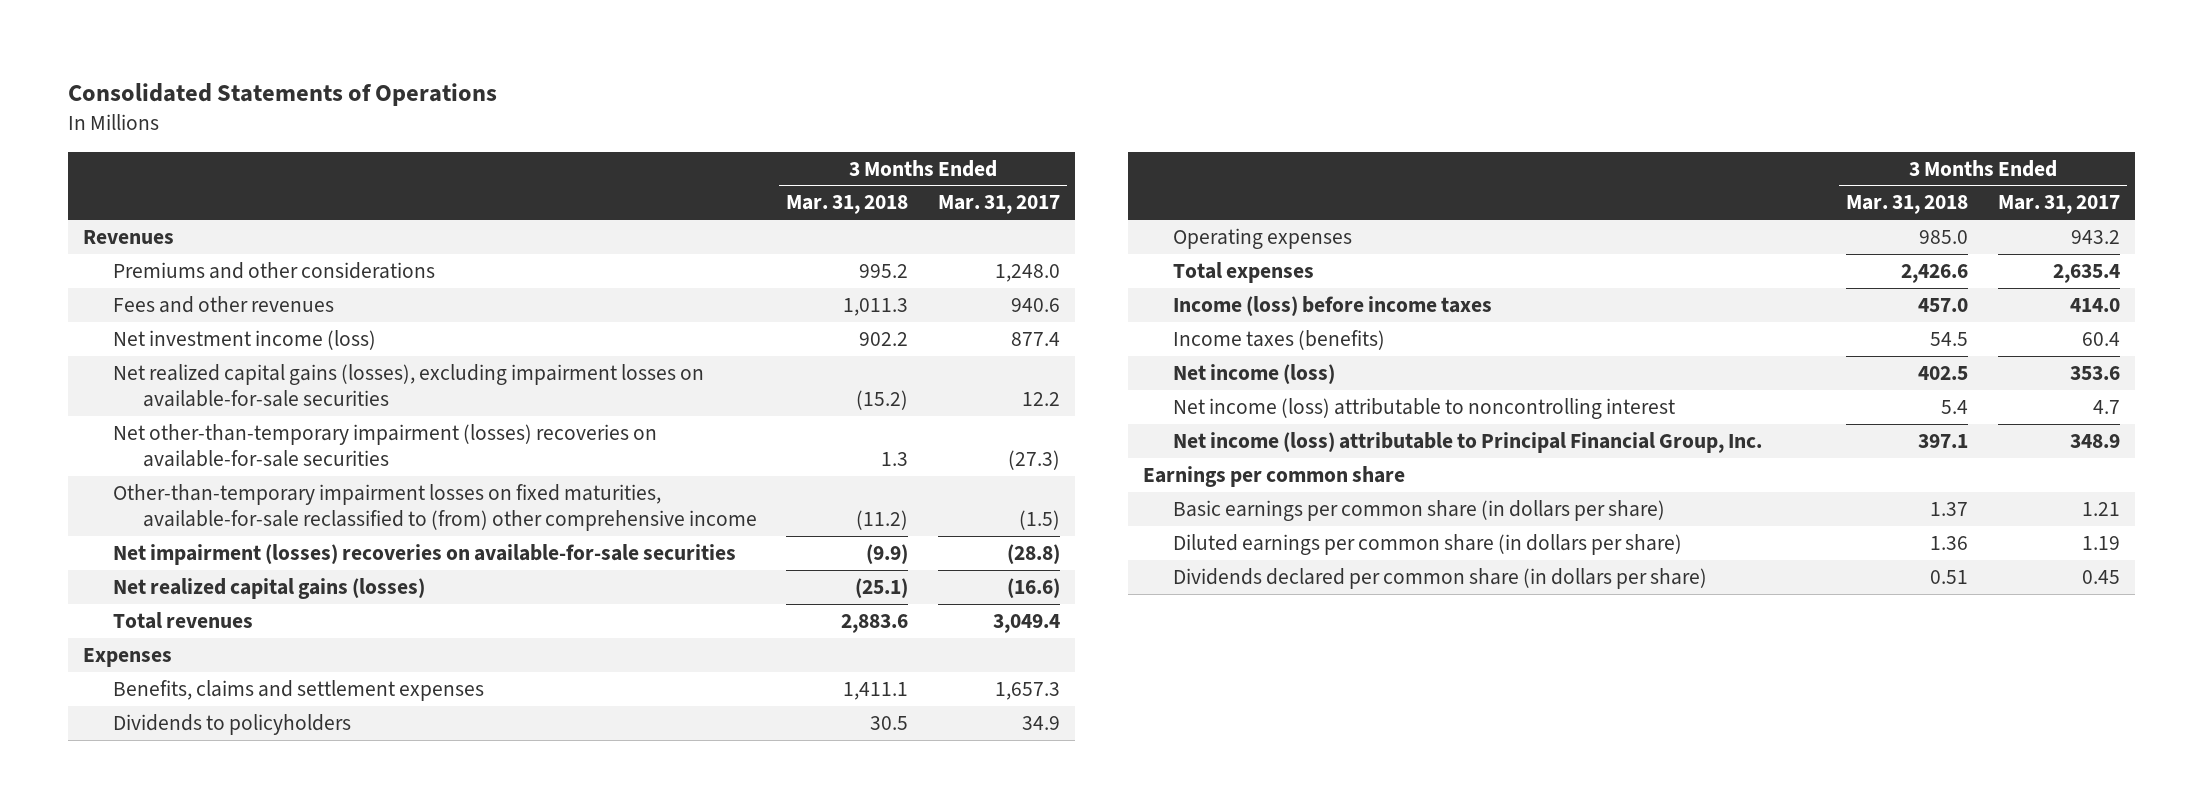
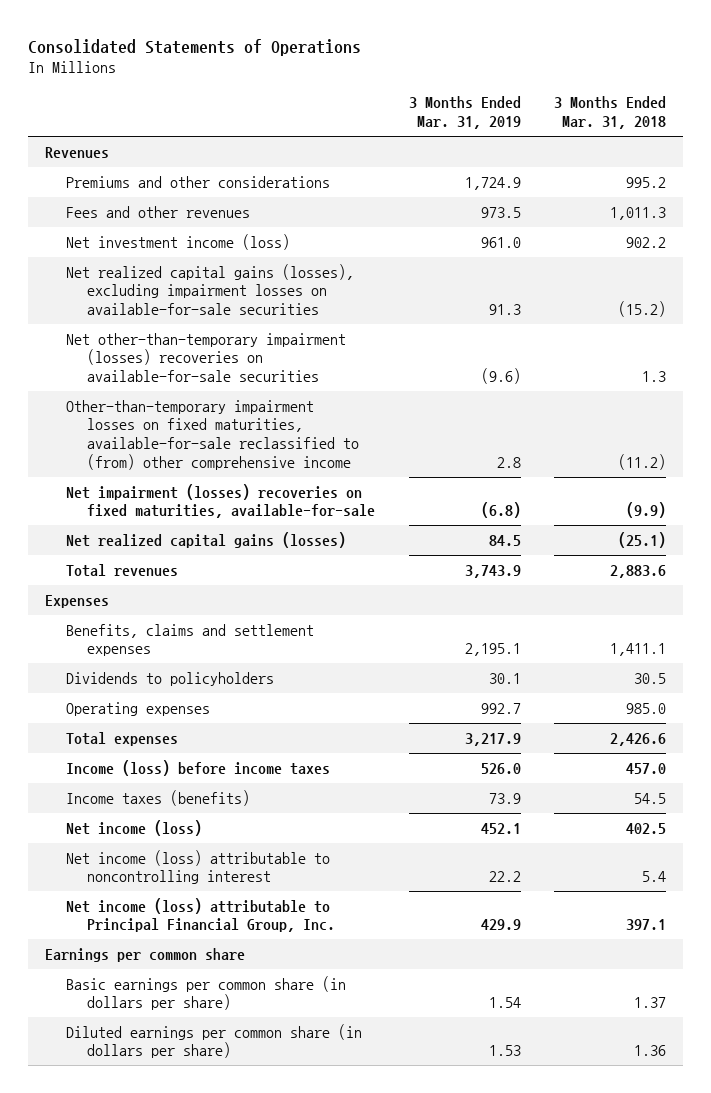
[937,195,1060,215] Mar. 31, 2017 -> none
none -> [408,96,521,130] 3 Months Ended Mar. 31, 2019
[112,543,736,565] Net impairment (losses) recoveries on available-for-sale securities -> [65,483,376,519] Net impairment (losses) recoveries on fixed maturities, available-for-sale
[1172,567,1707,589] Dividends declared per common share (in dollars per share) -> none

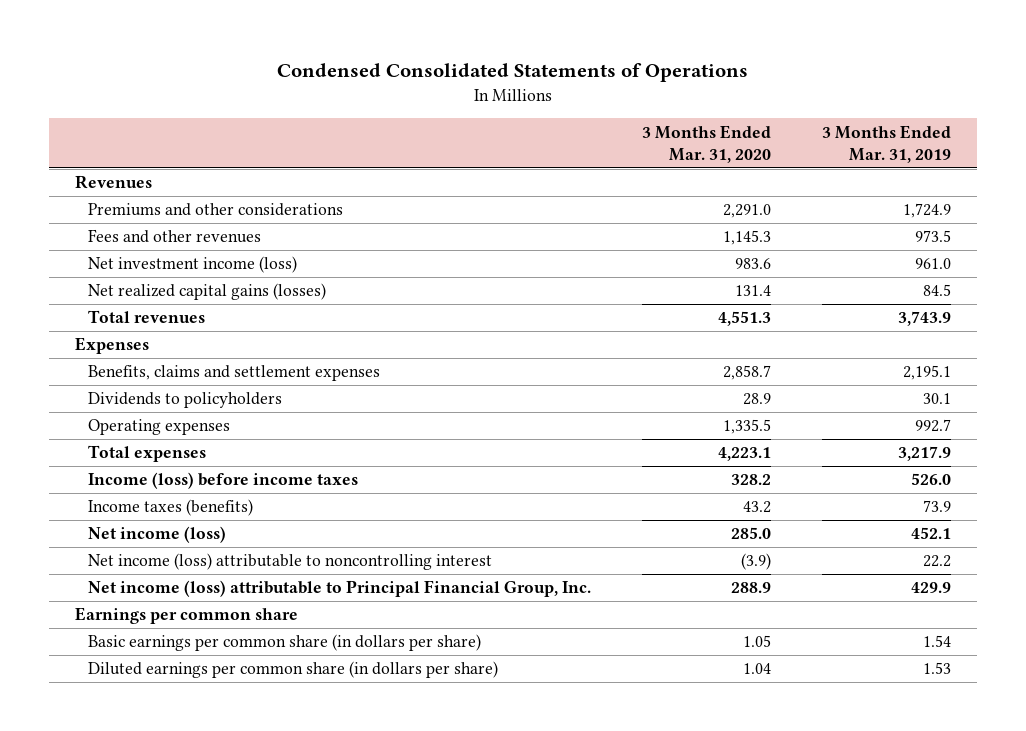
[28,38,362,56] Consolidated Statements of Operations -> [277,62,749,82] Condensed Consolidated Statements of Operations
[554,96,667,130] 3 Months Ended Mar. 31, 2018 -> none
none -> [642,124,772,163] 3 Months Ended Mar. 31, 2020
[65,263,354,316] Net realized capital gains (losses), excluding impairment losses on available-for-sale securities -> none
[65,332,346,383] Net other-than-temporary impairment (losses) recoveries on available-for-sale securities -> none
[65,399,360,470] Other-than-temporary impairment losses on fixed maturities, available-for-sale reclassified to (from) other comprehensive income -> none
[65,483,376,519] Net impairment (losses) recoveries on fixed maturities, available-for-sale -> none

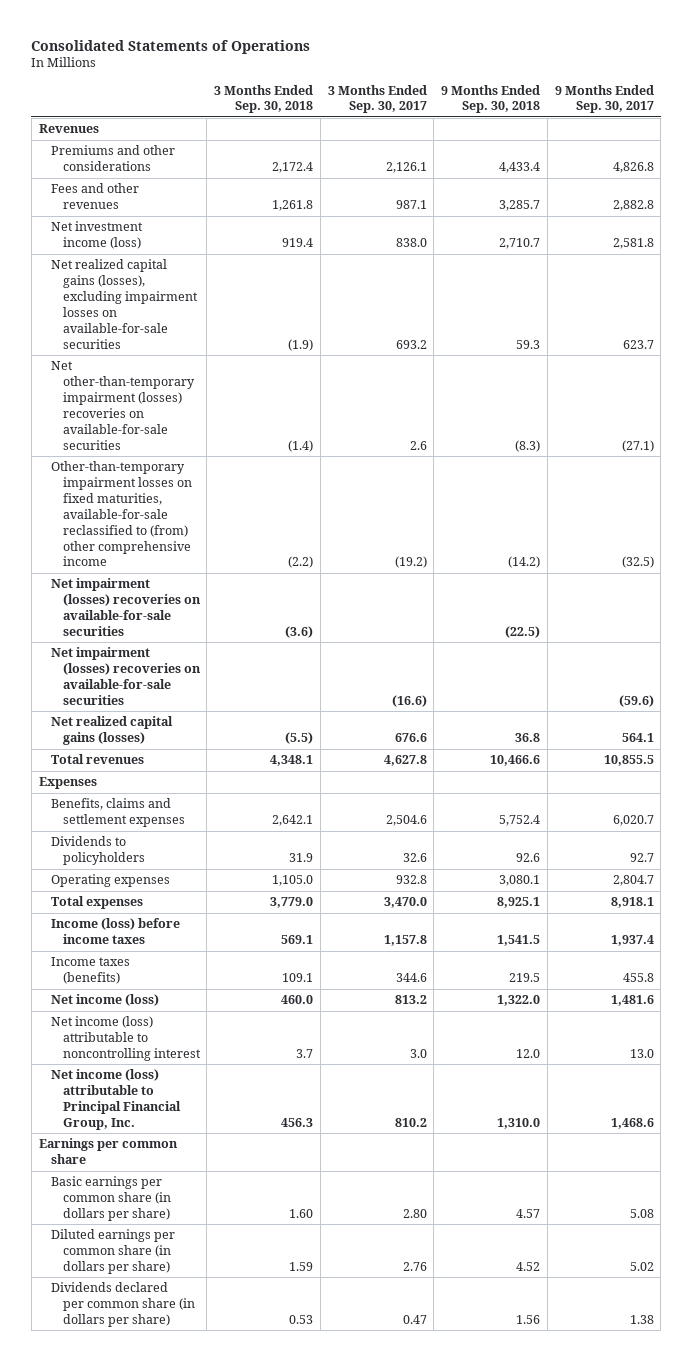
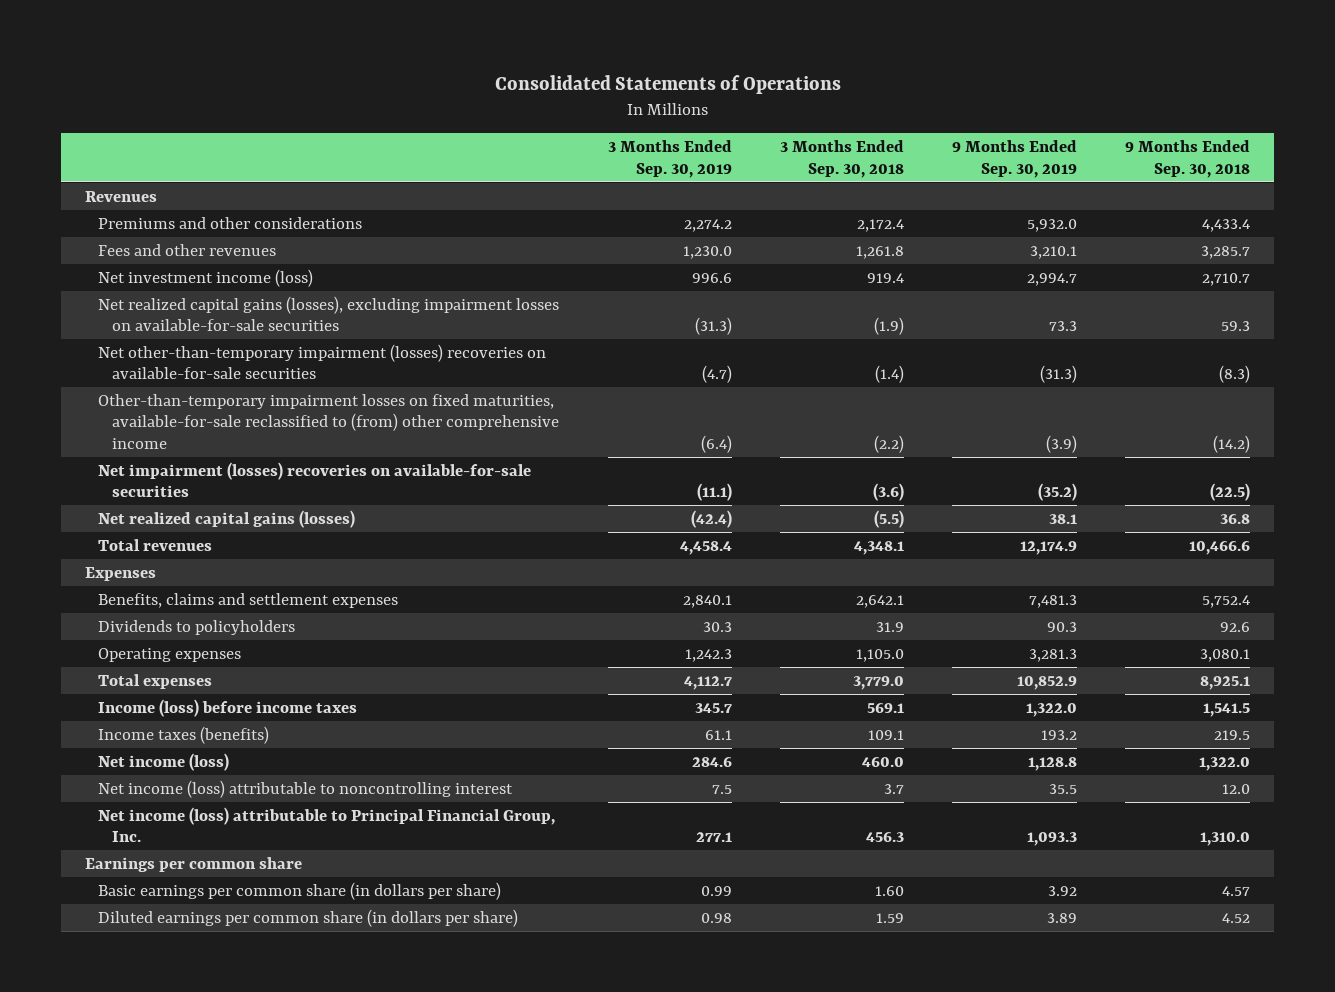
[327,84,427,114] 3 Months Ended Sep. 30, 2017 -> none
[554,84,654,114] 9 Months Ended Sep. 30, 2017 -> none
none -> [607,139,732,178] 3 Months Ended Sep. 30, 2019
none -> [952,139,1078,178] 9 Months Ended Sep. 30, 2019
[50,647,201,705] Net impairment (losses) recoveries on available-for-sale securities -> none
[50,1282,195,1327] Dividends declared per common share (in dollars per share) -> none

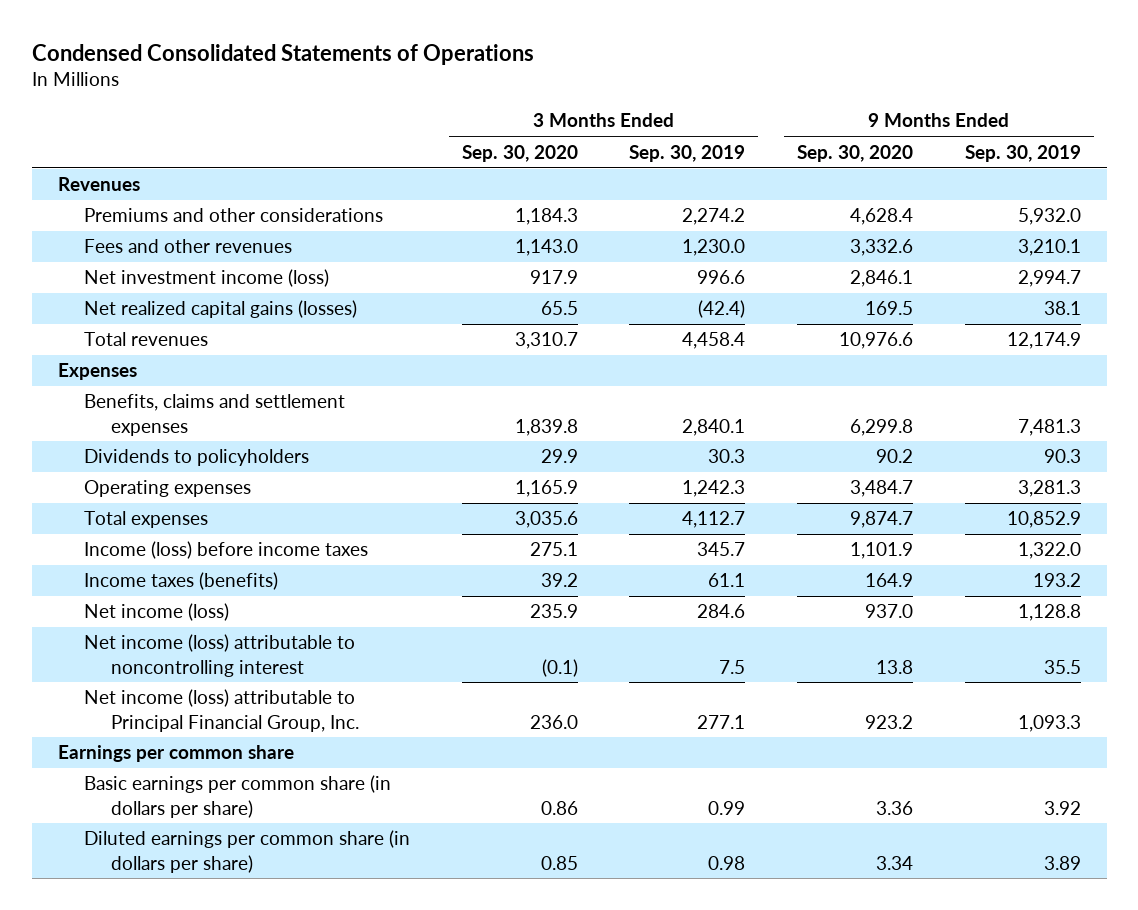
[494,74,841,94] Consolidated Statements of Operations -> [31,43,534,65] Condensed Consolidated Statements of Operations
[779,139,904,178] 3 Months Ended Sep. 30, 2018 -> none
[1125,139,1251,178] 9 Months Ended Sep. 30, 2018 -> none
none -> [461,144,578,162] Sep. 30, 2020
none -> [797,144,914,162] Sep. 30, 2020
[98,295,560,332] Net realized capital gains (losses), excluding impairment losses on available-for-sale securities -> none
[98,343,547,380] Net other-than-temporary impairment (losses) recoveries on available-for-sale securities -> none
[98,393,559,450] Other-than-temporary impairment losses on fixed maturities, available-for-sale reclassified to (from) other comprehensive income -> none
[98,461,532,498] Net impairment (losses) recoveries on available-for-sale securities -> none

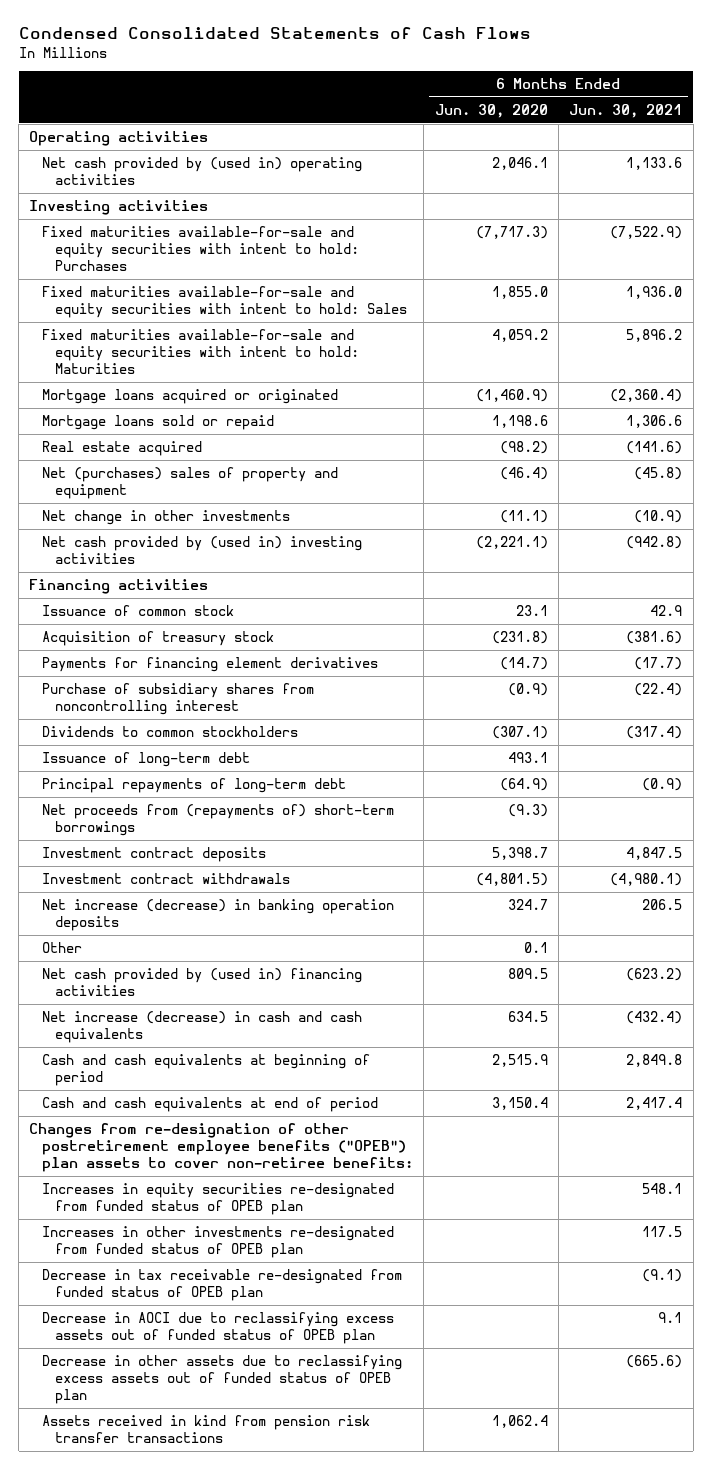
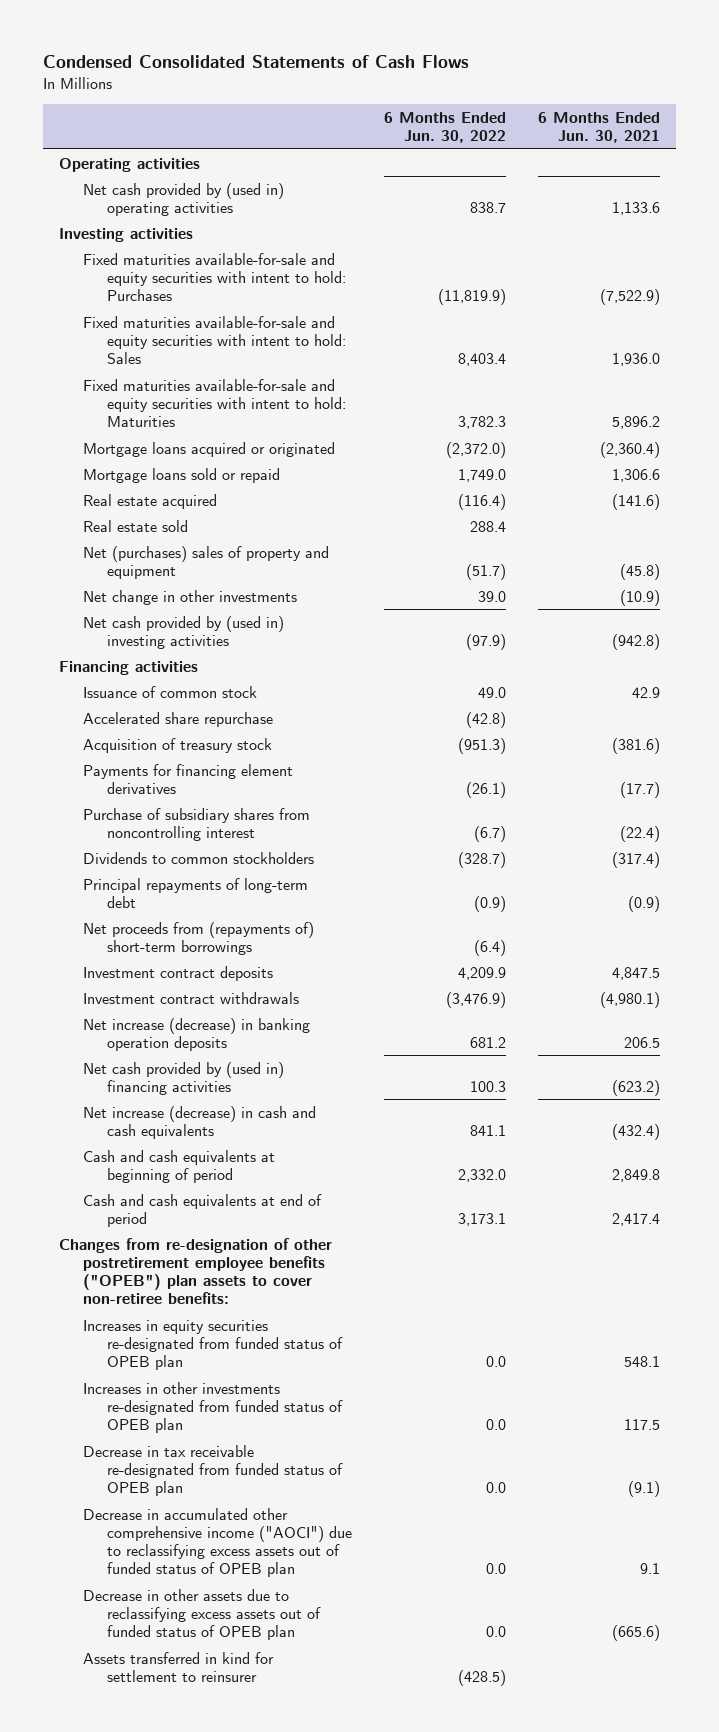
[434,103,548,118] Jun. 30, 2020 -> none
none -> [383,111,506,143] 6 Months Ended Jun. 30, 2022
none -> [83,519,189,532] Real estate sold
none -> [83,711,274,727] Accelerated share repurchase
[42,752,251,768] Issuance of long-term debt -> none
[42,942,83,954] Other -> none
[42,1312,395,1345] Decrease in AOCI due to reclassifying excess assets out of funded status of OPEB plan -> [83,1507,353,1577] Decrease in accumulated other comprehensive income ("AOCI") due to reclassifying excess assets out of funded status of OPEB plan
[42,1415,371,1444] Assets received in kind from pension risk transfer transactions -> none
none -> [83,1651,275,1682] Assets transferred in kind for settlement to reinsurer

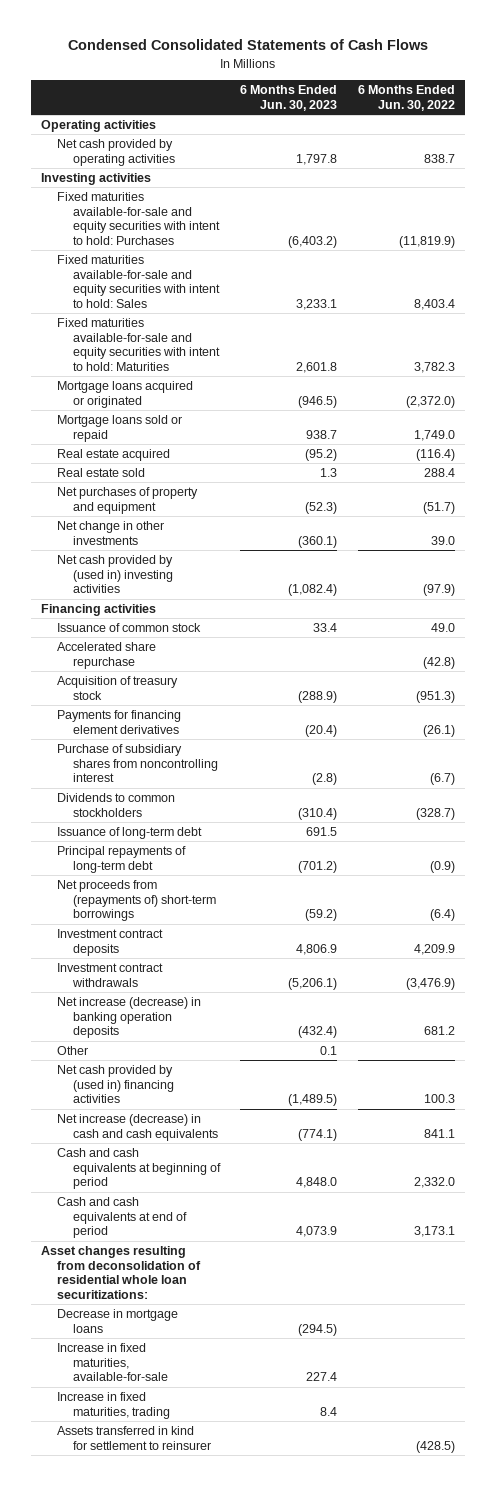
[537,111,660,143] 6 Months Ended Jun. 30, 2021 -> none
none -> [240,85,338,111] 6 Months Ended Jun. 30, 2023
[83,182,285,216] Net cash provided by (used in) operating activities -> [57,139,175,166] Net cash provided by operating activities
[83,545,330,579] Net (purchases) sales of property and equipment -> [57,487,199,514] Net purchases of property and equipment
none -> [57,827,203,840] Issuance of long-term debt
none -> [57,1046,89,1056] Other
[59,1237,333,1304] Changes from re-designation of other postretirement employee benefits ("OPEB") plan assets to cover non-retiree benefits: -> none
[83,1319,344,1370] Increases in equity securities re-designated from funded status of OPEB plan -> none
[83,1381,344,1433] Increases in other investments re-designated from funded status of OPEB plan -> none
[83,1444,344,1496] Decrease in tax receivable re-designated from funded status of OPEB plan -> none
[83,1507,353,1577] Decrease in accumulated other comprehensive income ("AOCI") due to reclassifying excess assets out of funded status of OPEB plan -> none
[83,1588,322,1640] Decrease in other assets due to reclassifying excess assets out of funded status of OPEB plan -> none
none -> [41,1246,202,1300] Asset changes resulting from deconsolidation of residential whole loan securitizations:
none -> [57,1309,179,1333] Decrease in mortgage loans
none -> [57,1343,168,1382] Increase in fixed maturities, available-for-sale
none -> [57,1392,170,1419] Increase in fixed maturities, trading

